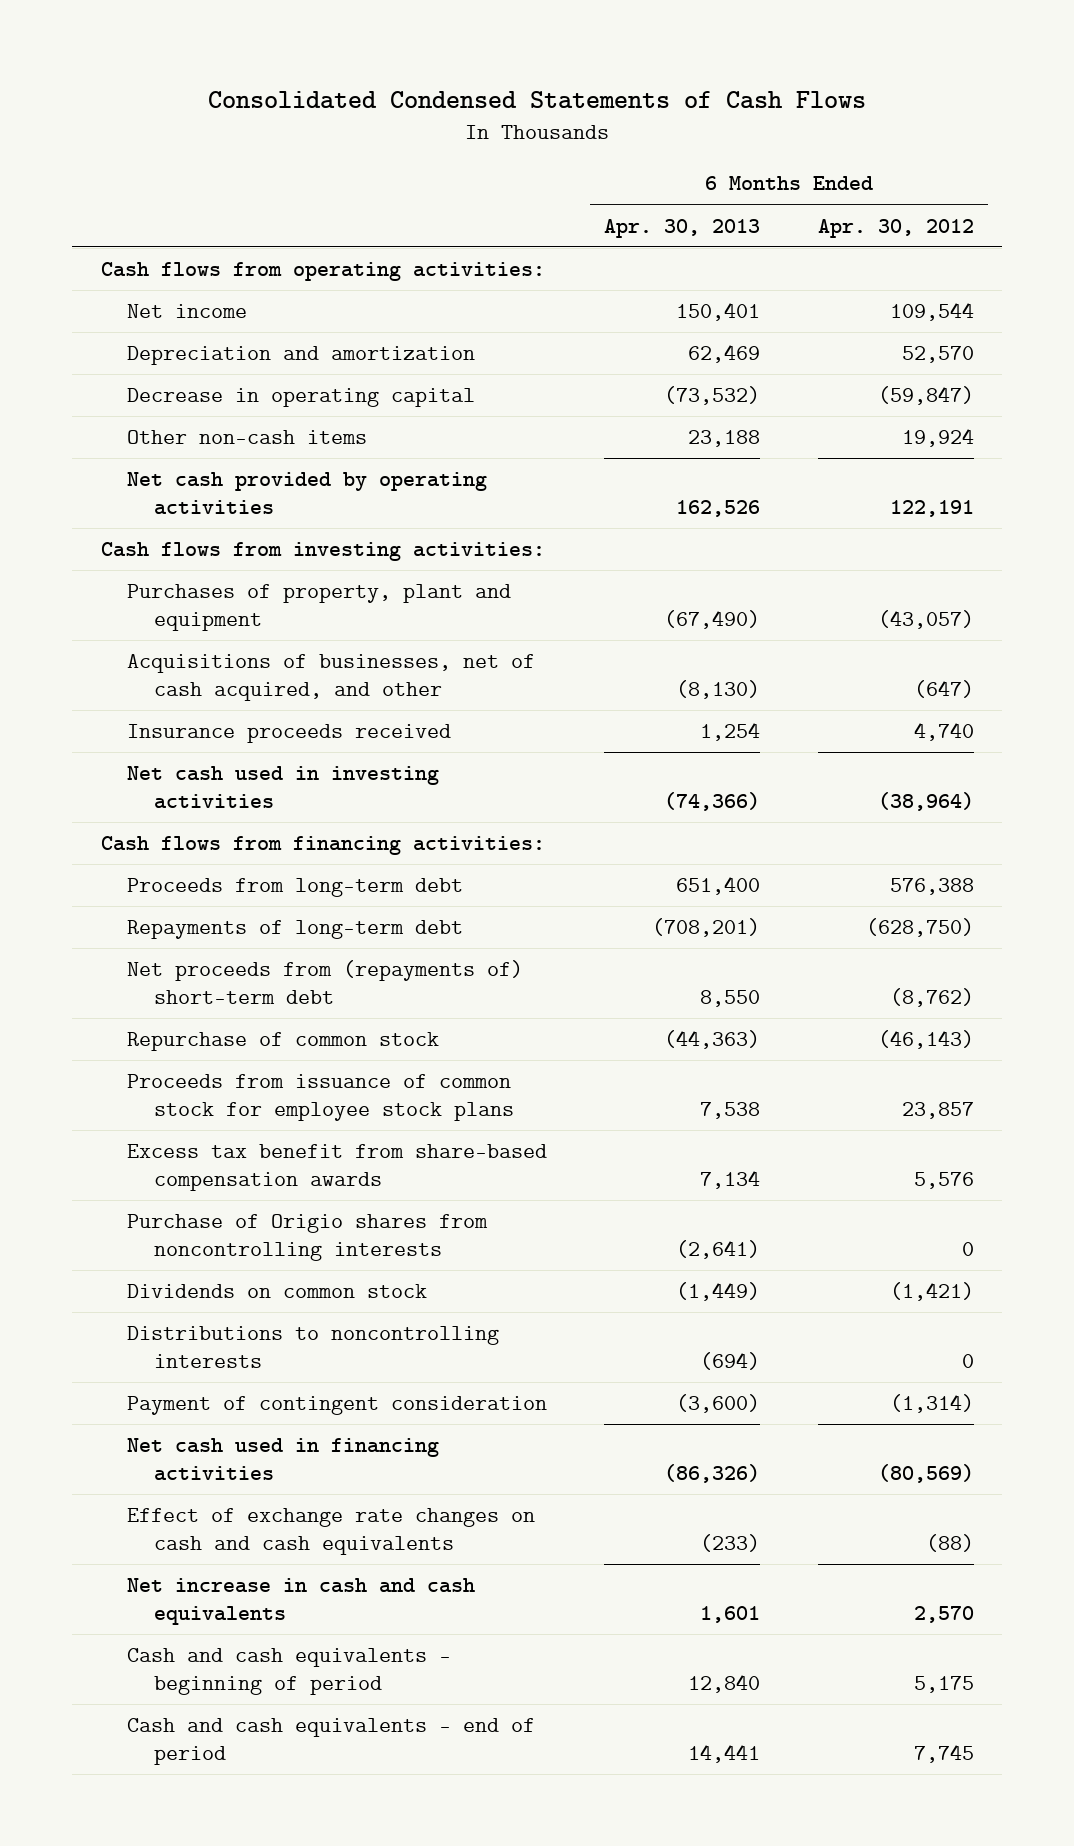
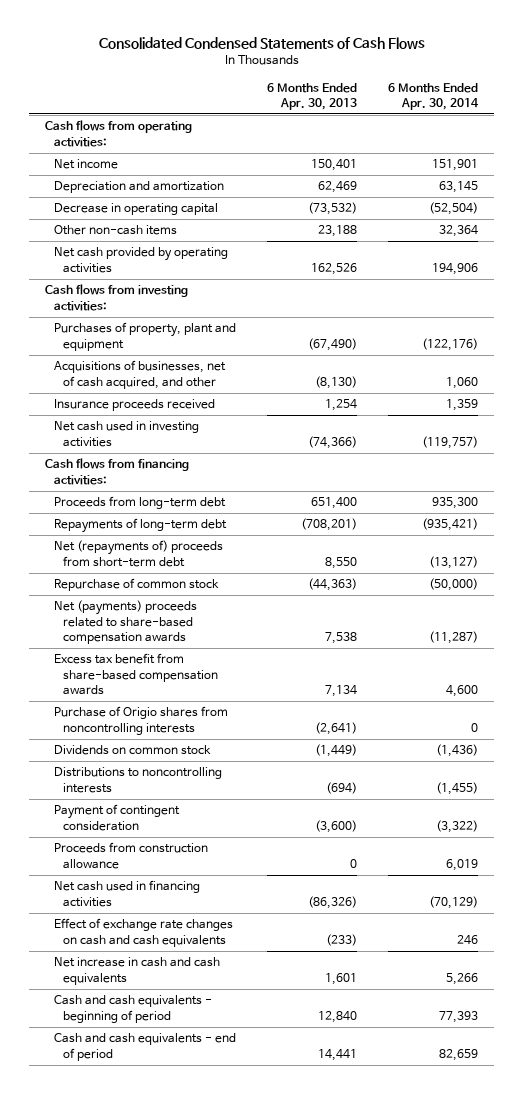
[817,218,974,238] Apr. 30, 2012 -> none
none -> [388,82,480,111] 6 Months Ended Apr. 30, 2014
[127,960,524,1005] Net proceeds from (repayments of) short-term debt -> [53,540,223,567] Net (repayments of) proceeds from short-term debt
[127,1074,514,1122] Proceeds from issuance of common stock for employee stock plans -> [53,600,197,645] Net (payments) proceeds related to share-based compensation awards
none -> [53,842,208,869] Proceeds from construction allowance

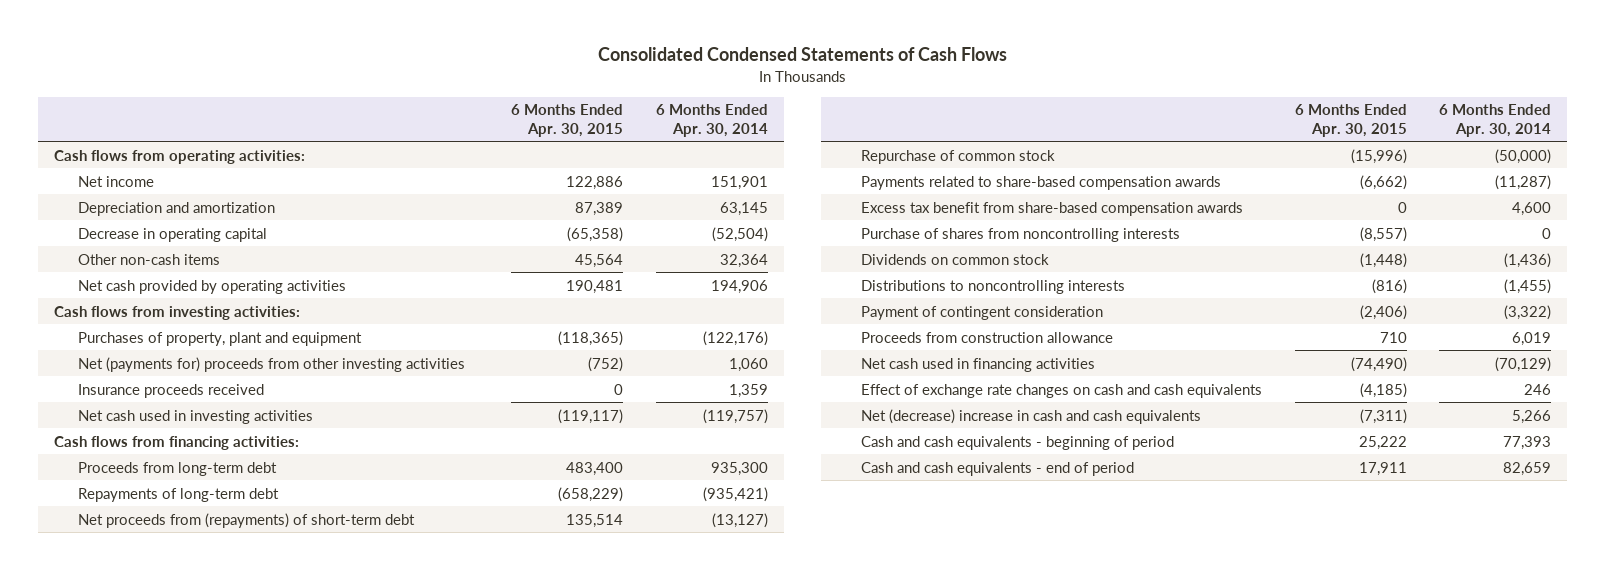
[266,82,357,111] 6 Months Ended Apr. 30, 2013 -> none
none -> [511,104,624,137] 6 Months Ended Apr. 30, 2015
[53,360,226,389] Acquisitions of businesses, net of cash acquired, and other -> [78,356,466,372] Net (payments for) proceeds from other investing activities
[53,540,223,567] Net (repayments of) proceeds from short-term debt -> [78,512,416,528] Net proceeds from (repayments) of short-term debt
[53,600,197,645] Net (payments) proceeds related to share-based compensation awards -> [861,175,1222,190] Payments related to share-based compensation awards
[53,706,228,735] Purchase of Origio shares from noncontrolling interests -> [861,227,1181,242] Purchase of shares from noncontrolling interests
[53,957,220,985] Net increase in cash and cash equivalents -> [861,408,1202,424] Net (decrease) increase in cash and cash equivalents

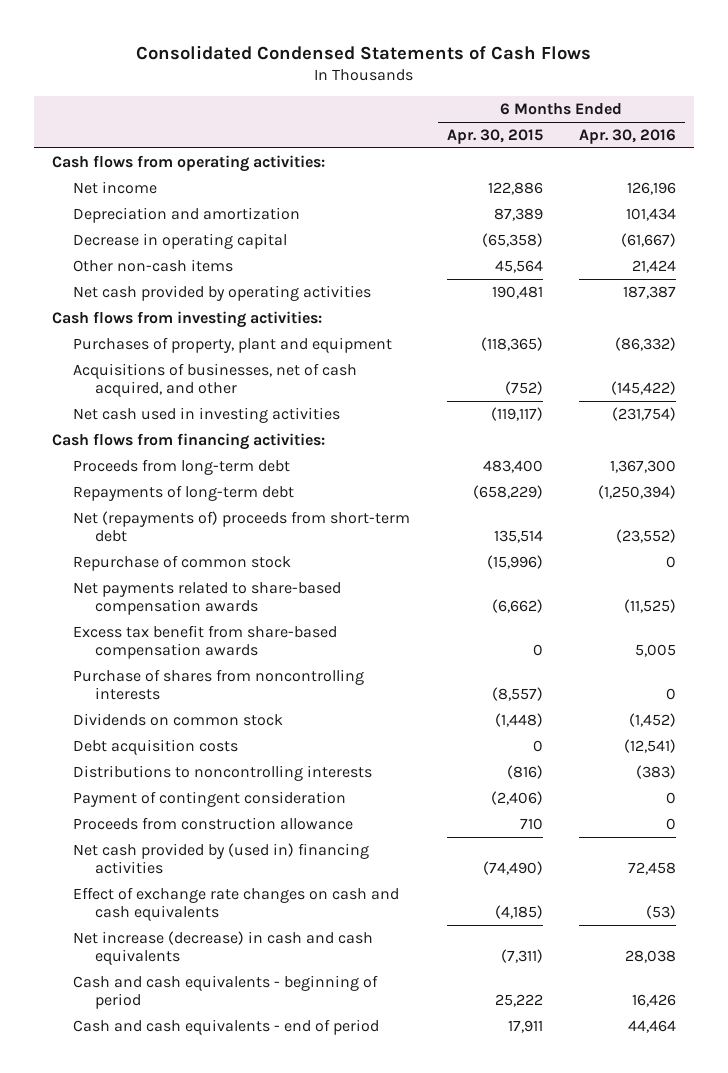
[655,104,768,137] 6 Months Ended Apr. 30, 2014 -> none
none -> [578,129,676,145] Apr. 30, 2016
[78,383,265,398] Insurance proceeds received -> none
[78,356,466,372] Net (payments for) proceeds from other investing activities -> [73,362,358,398] Acquisitions of businesses, net of cash acquired, and other
[78,512,416,528] Net proceeds from (repayments) of short-term debt -> [73,510,411,543] Net (repayments of) proceeds from short-term debt
[861,175,1222,190] Payments related to share-based compensation awards -> [73,581,342,616] Net payments related to share-based compensation awards
none -> [73,738,239,755] Debt acquisition costs
[861,357,1096,372] Net cash used in financing activities -> [73,842,370,875] Net cash provided by (used in) financing activities
[861,408,1202,424] Net (decrease) increase in cash and cash equivalents -> [73,930,374,966] Net increase (decrease) in cash and cash equivalents

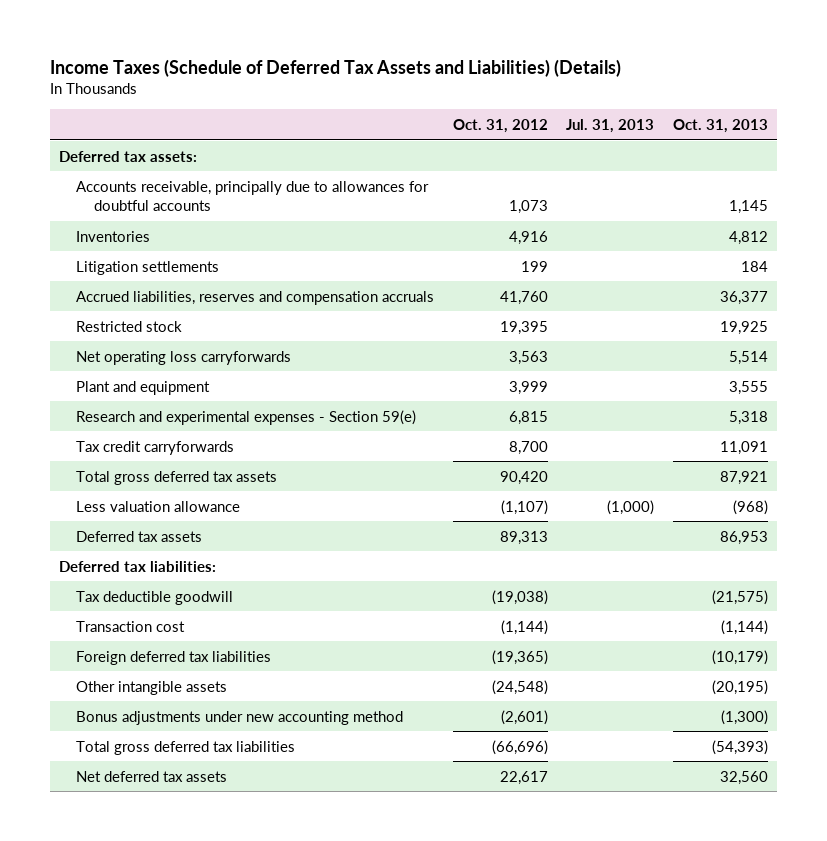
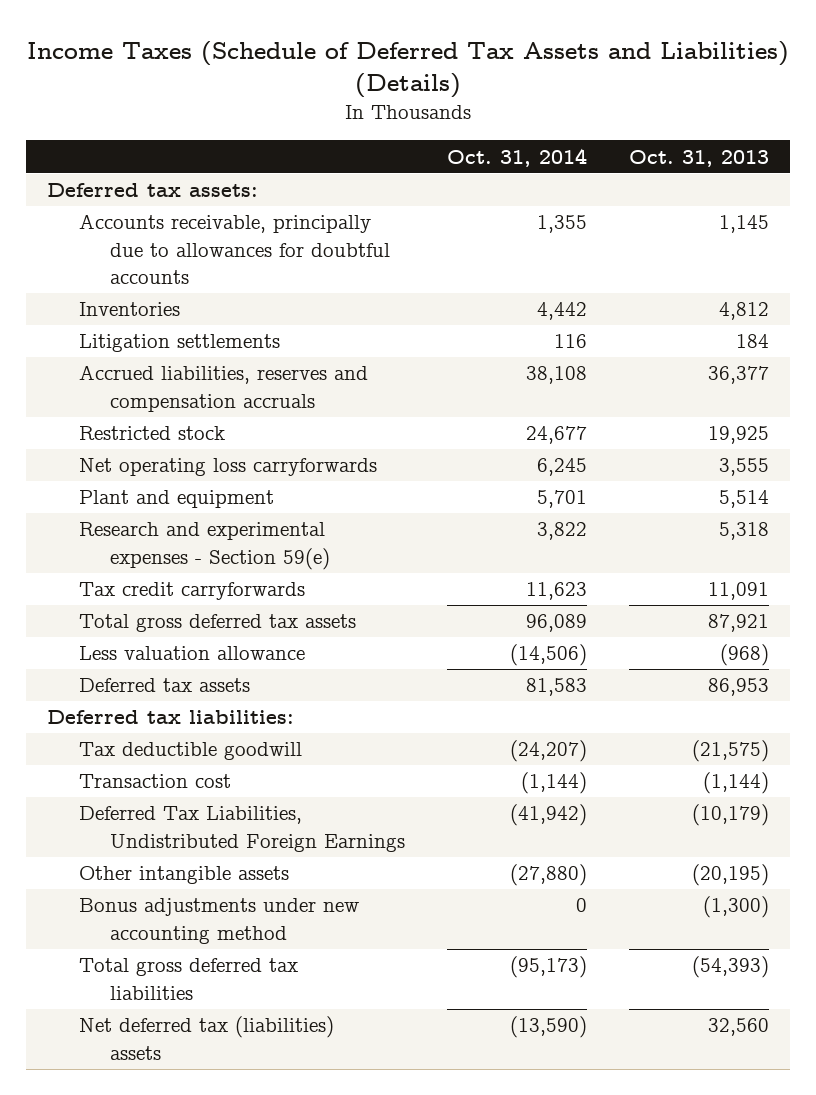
[452,119,548,134] Oct. 31, 2012 -> none
[566,119,655,134] Jul. 31, 2013 -> none
none -> [447,147,588,167] Oct. 31, 2014
[728,350,768,365] 5,514 -> [719,458,770,477] 3,555
[728,380,768,395] 3,555 -> [719,490,770,509] 5,514
[76,650,272,665] Foreign deferred tax liabilities -> [78,806,406,852] Deferred Tax Liabilities, Undistributed Foreign Earnings
[76,770,228,782] Net deferred tax assets -> [78,1016,334,1060] Net deferred tax (liabilities) assets

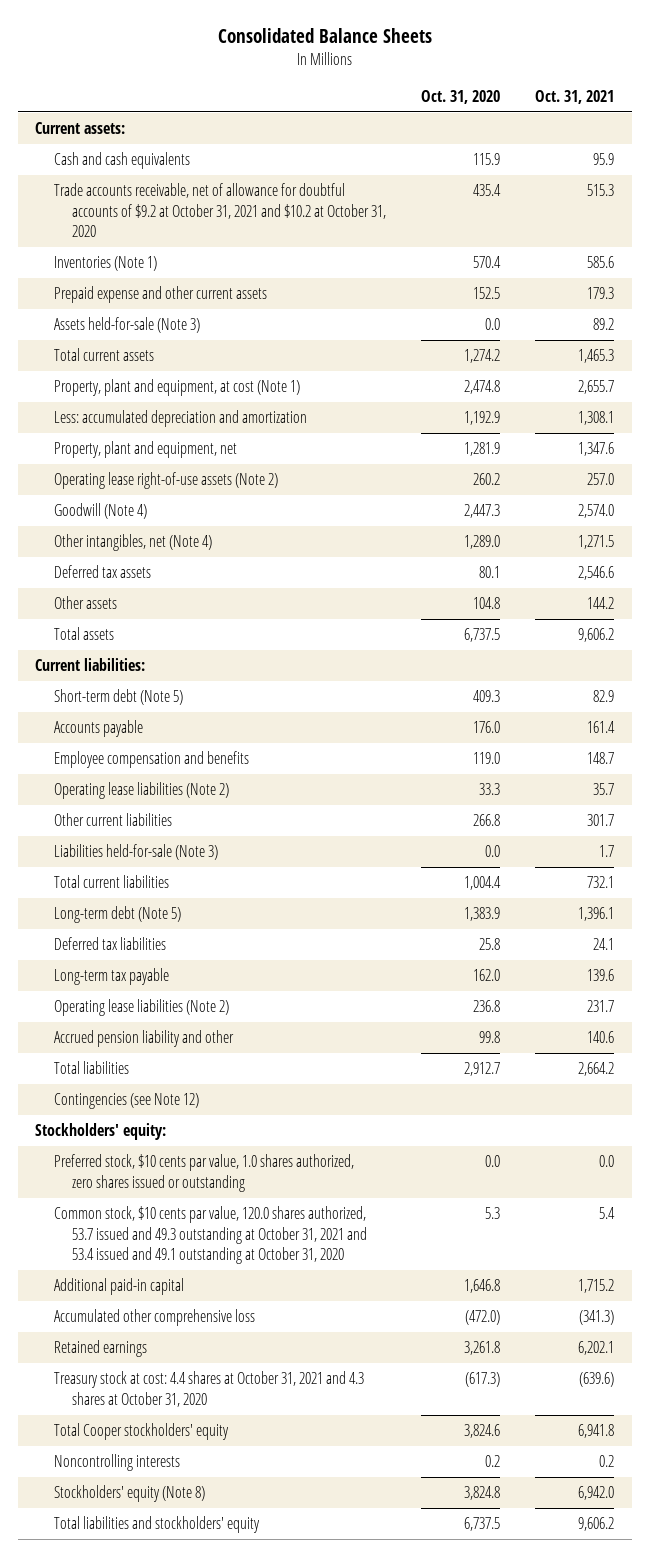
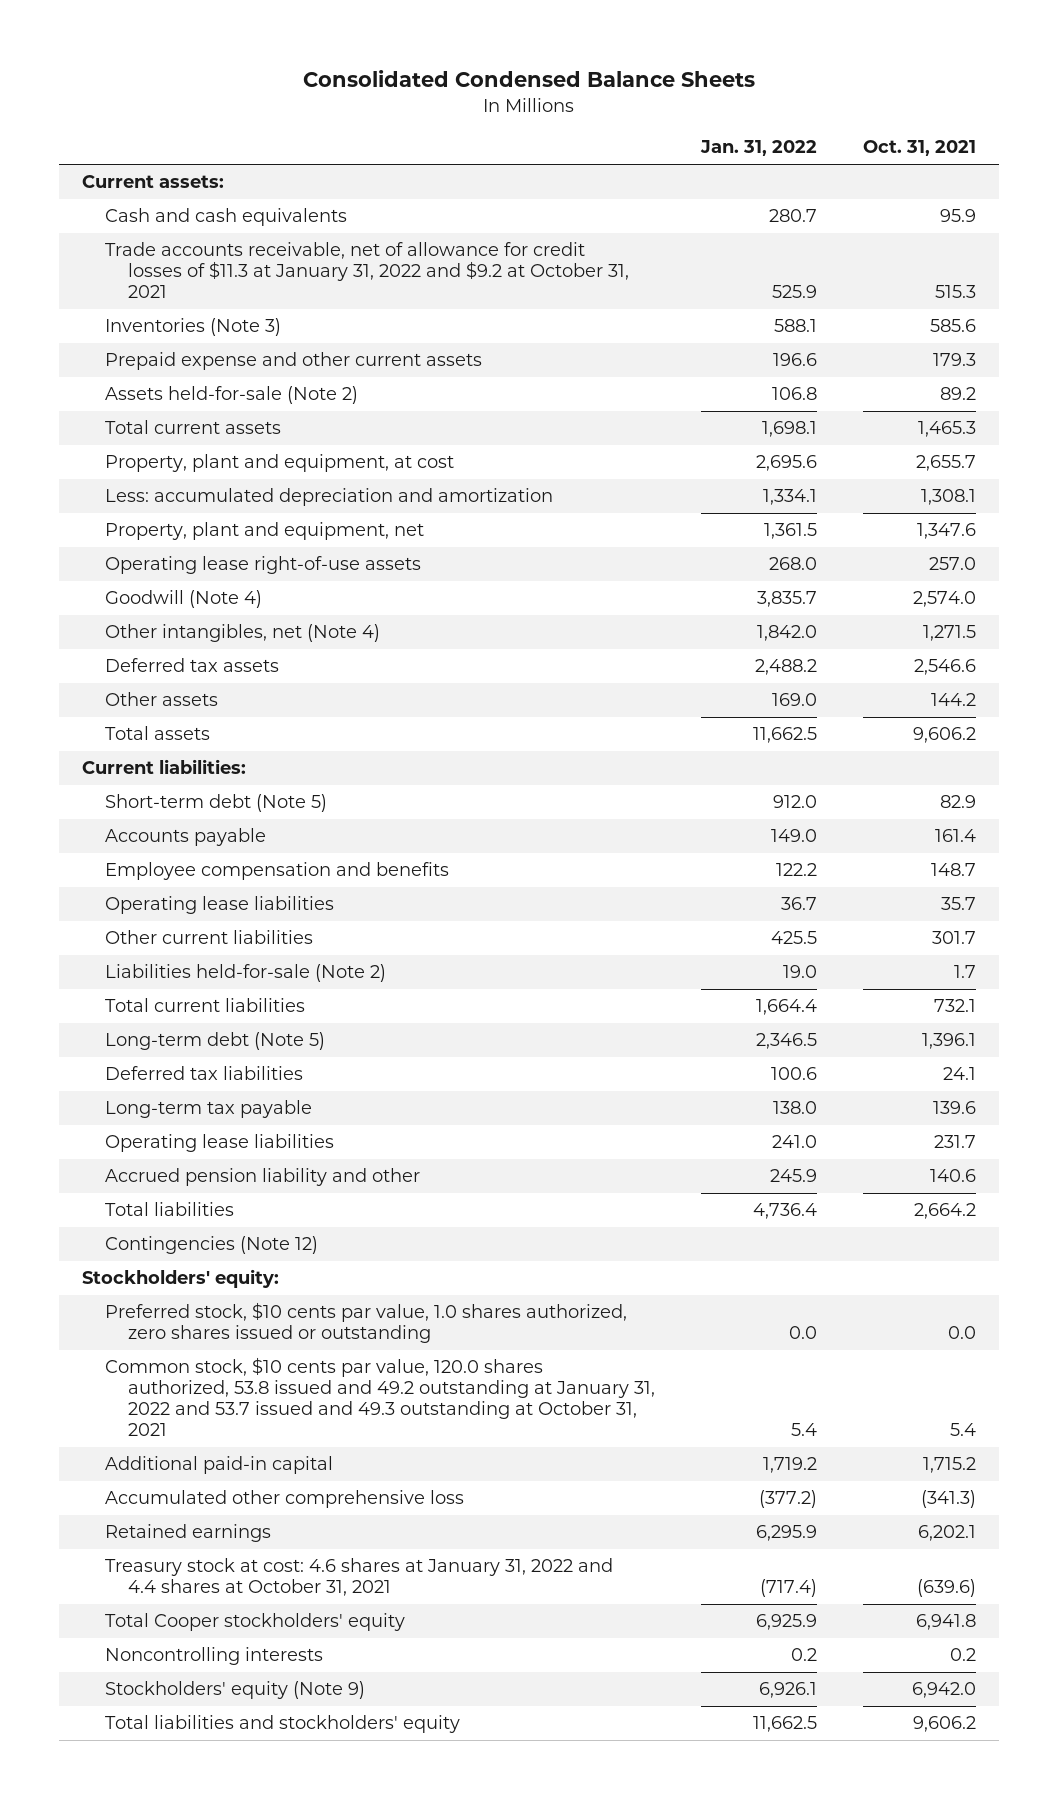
[217,27,432,43] Consolidated Balance Sheets -> [302,70,755,88] Consolidated Condensed Balance Sheets
[420,90,500,105] Oct. 31, 2020 -> none
none -> [699,140,817,157] Jan. 31, 2022
[53,183,386,238] Trade accounts receivable, net of allowance for doubtful accounts of $9.2 at October 31, 2021 and $10.2 at October 31, 2020 -> [104,242,629,299] Trade accounts receivable, net of allowance for credit losses of $11.3 at January 31, 2022 and $9.2 at October 31, 2021
[53,256,157,272] Inventories (Note 1) -> [104,318,281,337] Inventories (Note 3)
[53,317,200,334] Assets held-for-sale (Note 3) -> [104,386,358,405] Assets held-for-sale (Note 2)
[53,379,300,397] Property, plant and equipment, at cost (Note 1) -> [104,454,454,473] Property, plant and equipment, at cost
[53,472,278,490] Operating lease right-of-use assets (Note 2) -> [104,556,421,575] Operating lease right-of-use assets
[53,782,229,800] Operating lease liabilities (Note 2) -> [104,896,334,915] Operating lease liabilities
[53,844,218,861] Liabilities held-for-sale (Note 3) -> [104,964,386,983] Liabilities held-for-sale (Note 2)
[53,999,229,1017] Operating lease liabilities (Note 2) -> [104,1134,334,1153] Operating lease liabilities
[53,1093,199,1110] Contingencies (see Note 12) -> [104,1236,318,1255] Contingencies (Note 12)
[53,1206,367,1265] Common stock, $10 cents par value, 120.0 shares authorized, 53.7 issued and 49.3 outstanding at October 31, 2021 and 53.4 issued and 49.1 outstanding at October 31, 2020 -> [104,1357,655,1437] Common stock, $10 cents par value, 120.0 shares authorized, 53.8 issued and 49.2 outstanding at January 31, 2022 and 53.7 issued and 49.3 outstanding at October 31, 2021
[53,1371,364,1407] Treasury stock at cost: 4.4 shares at October 31, 2021 and 4.3 shares at October 31, 2020 -> [104,1558,613,1597] Treasury stock at cost: 4.6 shares at January 31, 2022 and 4.4 shares at October 31, 2021
[53,1485,205,1503] Stockholders' equity (Note 8) -> [104,1681,365,1700] Stockholders' equity (Note 9)

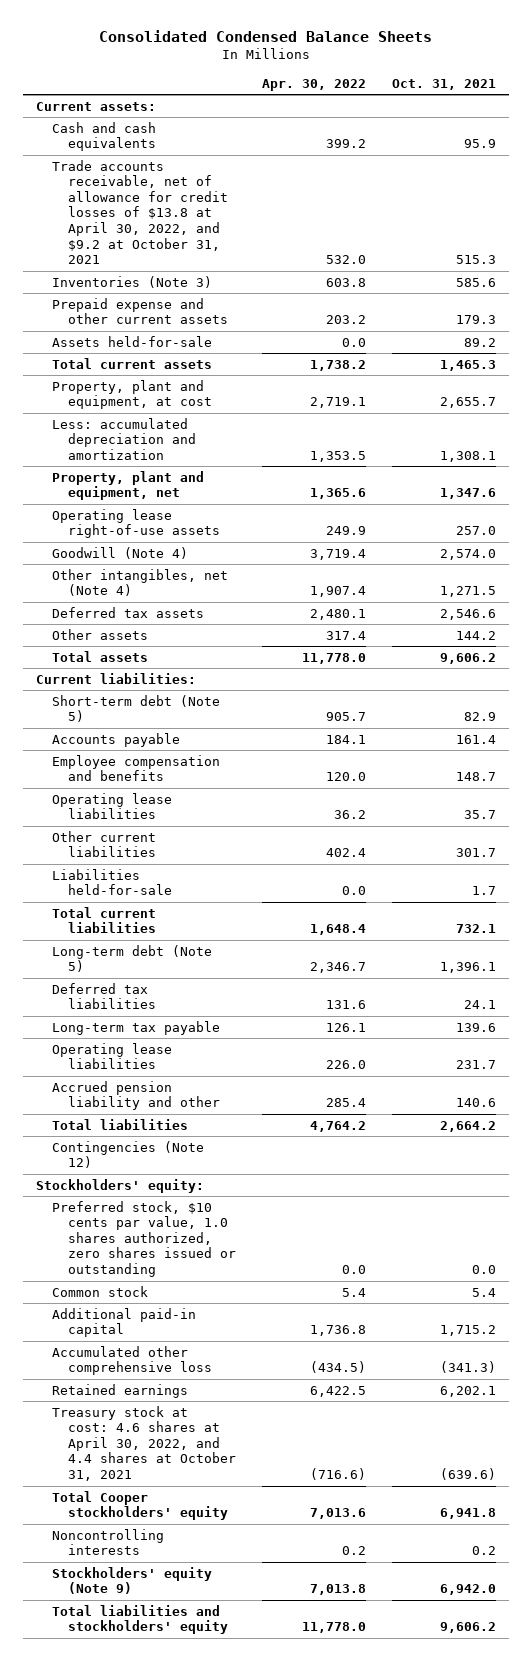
[699,140,817,157] Jan. 31, 2022 -> none
none -> [261,78,366,91] Apr. 30, 2022
[104,242,629,299] Trade accounts receivable, net of allowance for credit losses of $11.3 at January 31, 2022 and $9.2 at October 31, 2021 -> [51,159,228,265] Trade accounts receivable, net of allowance for credit losses of $13.8 at April 30, 2022, and $9.2 at October 31, 2021
[104,386,358,405] Assets held-for-sale (Note 2) -> [51,335,212,347] Assets held-for-sale
[104,964,386,983] Liabilities held-for-sale (Note 2) -> [51,868,172,896] Liabilities held-for-sale
[104,1357,655,1437] Common stock, $10 cents par value, 120.0 shares authorized, 53.8 issued and 49.2 outstanding at January 31, 2022 and 53.7 issued and 49.3 outstanding at October 31, 2021 -> [51,1285,148,1297] Common stock
[104,1558,613,1597] Treasury stock at cost: 4.6 shares at January 31, 2022 and 4.4 shares at October 31, 2021 -> [51,1405,236,1482] Treasury stock at cost: 4.6 shares at April 30, 2022, and 4.4 shares at October 31, 2021

